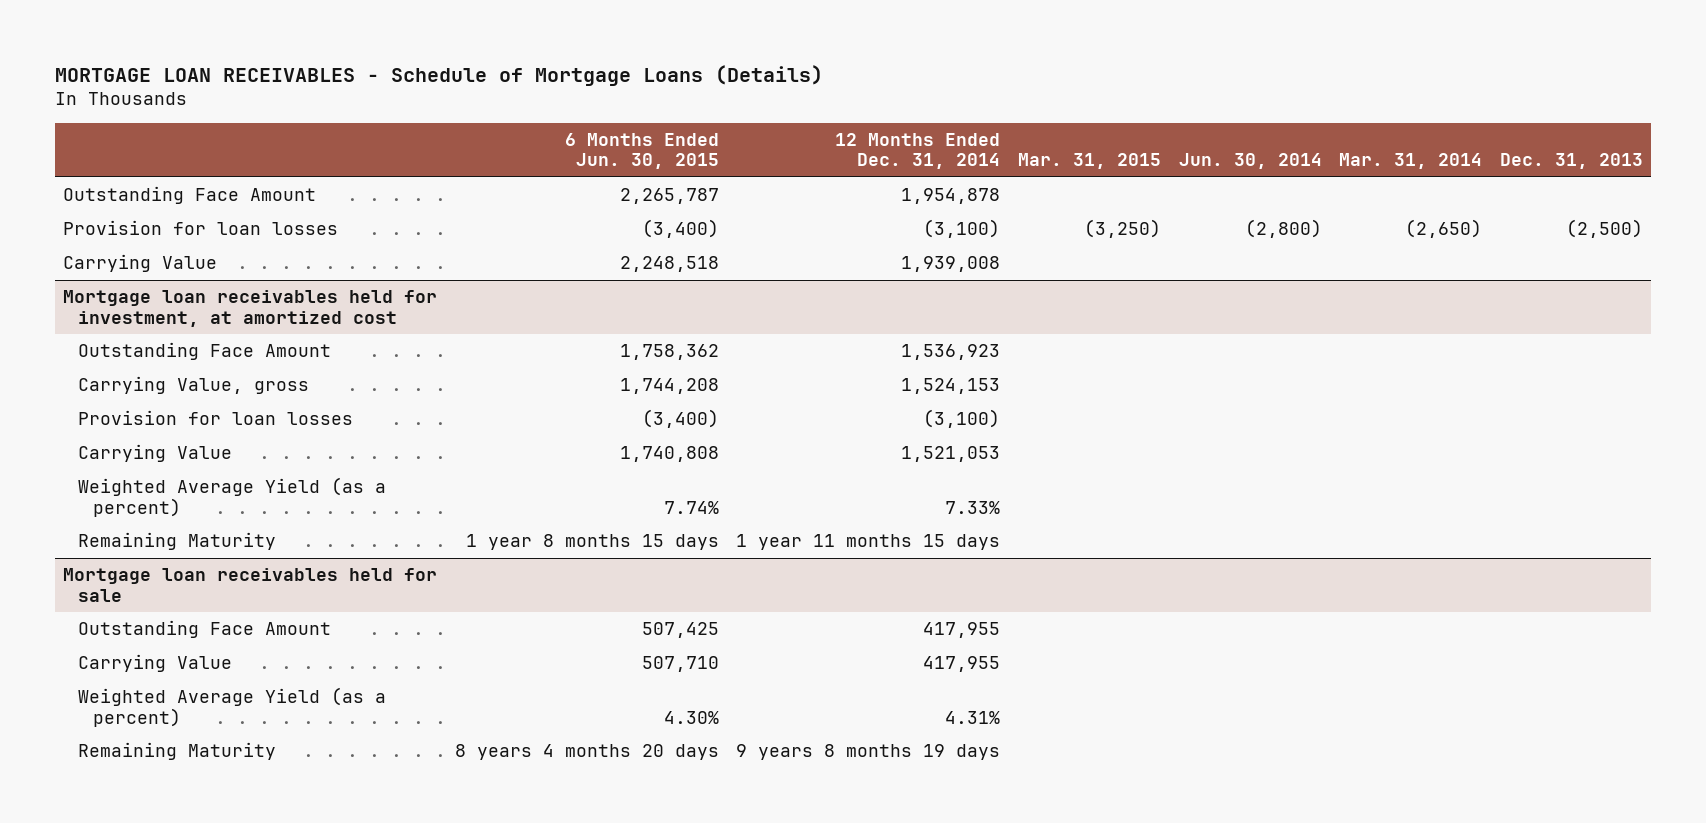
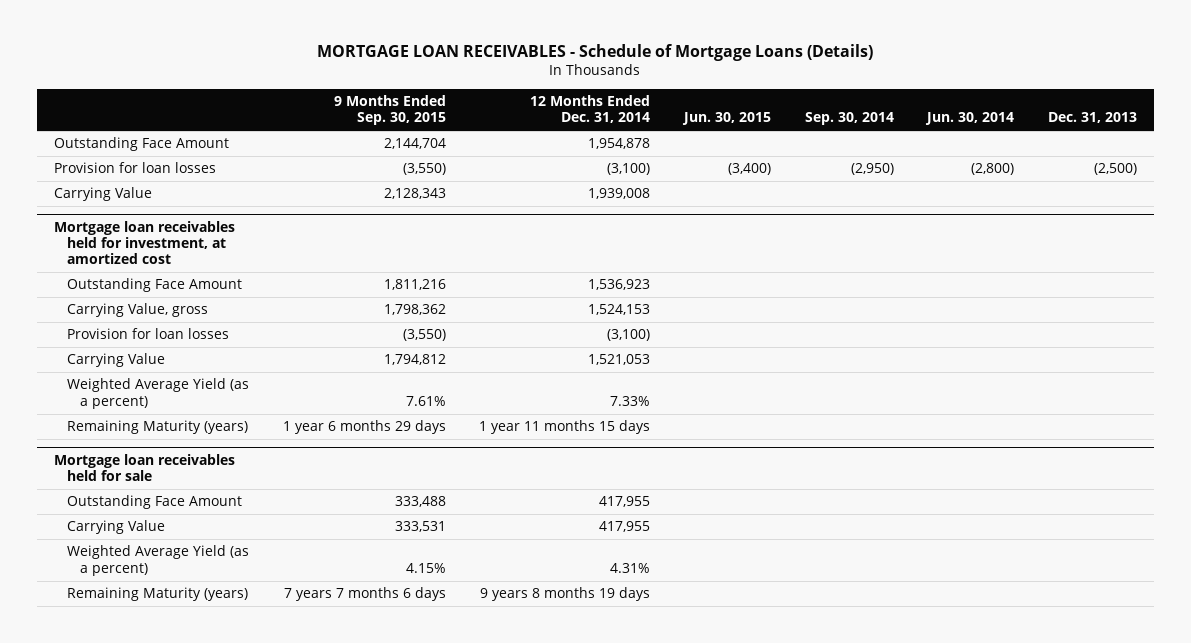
[564,133,719,170] 6 Months Ended Jun. 30, 2015 -> none
[1017,153,1161,170] Mar. 31, 2015 -> none
[1339,153,1483,170] Mar. 31, 2014 -> none
none -> [333,95,446,126] 9 Months Ended Sep. 30, 2015
none -> [682,112,772,126] Jun. 30, 2015
none -> [804,112,894,126] Sep. 30, 2014
[77,532,276,551] Remaining Maturity -> [66,420,248,435] Remaining Maturity (years)
[77,742,276,761] Remaining Maturity -> [66,587,248,602] Remaining Maturity (years)

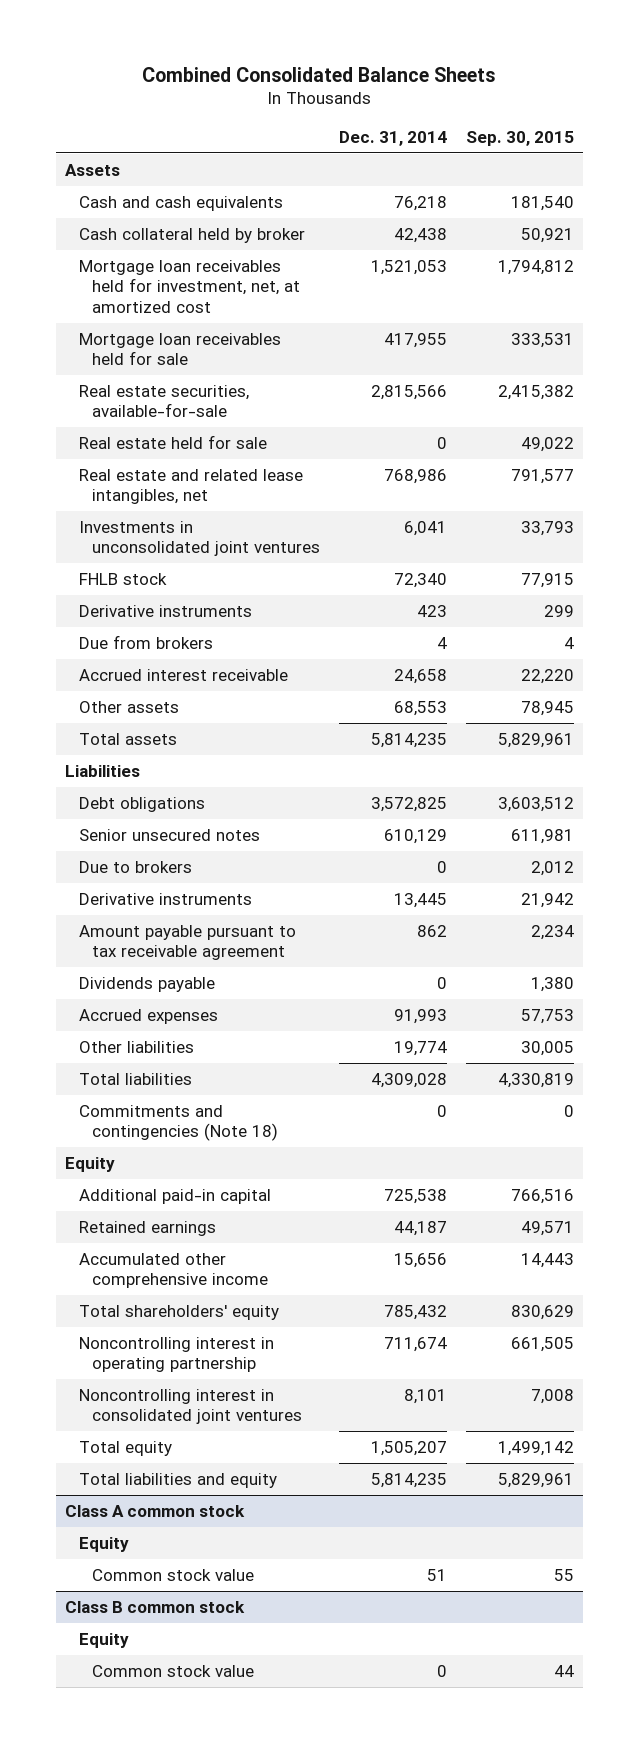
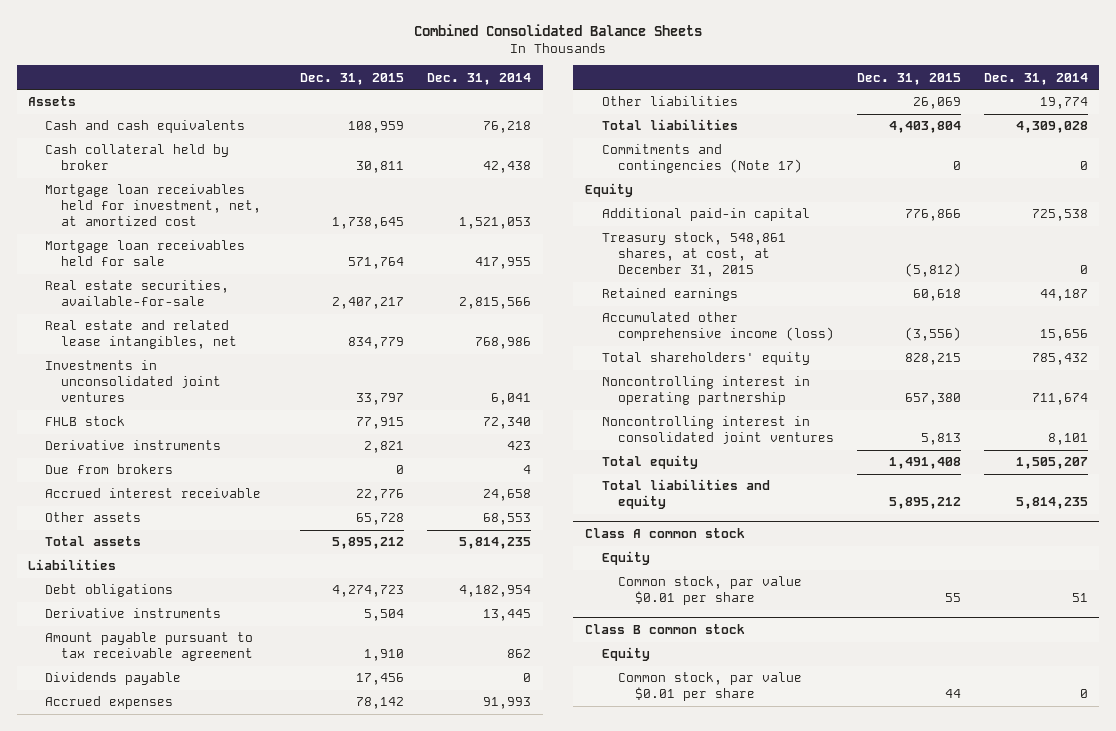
[465,130,574,146] Sep. 30, 2015 -> none
none -> [300,72,405,85] Dec. 31, 2015
[78,434,267,449] Real estate held for sale -> none
[78,828,260,841] Senior unsecured notes -> none
[78,860,192,873] Due to brokers -> none
[371,796,448,812] 3,572,825 -> [459,585,532,598] 4,182,954
[78,1104,279,1142] Commitments and contingencies (Note 18) -> [601,144,803,174] Commitments and contingencies (Note 17)
none -> [601,232,786,277] Treasury stock, 548,861 shares, at cost, at December 31, 2015
[78,1252,269,1289] Accumulated other comprehensive income -> [601,312,835,342] Accumulated other comprehensive income (loss)
[92,1568,255,1581] Common stock value -> [618,576,803,606] Common stock, par value $0.01 per share
[92,1664,255,1677] Common stock value -> [618,672,803,702] Common stock, par value $0.01 per share

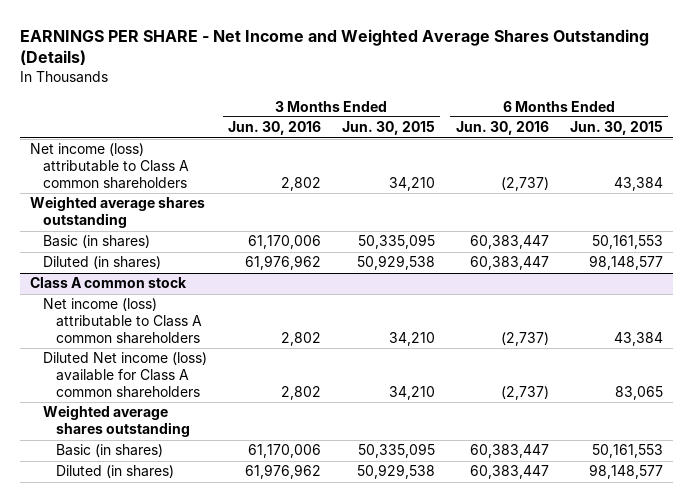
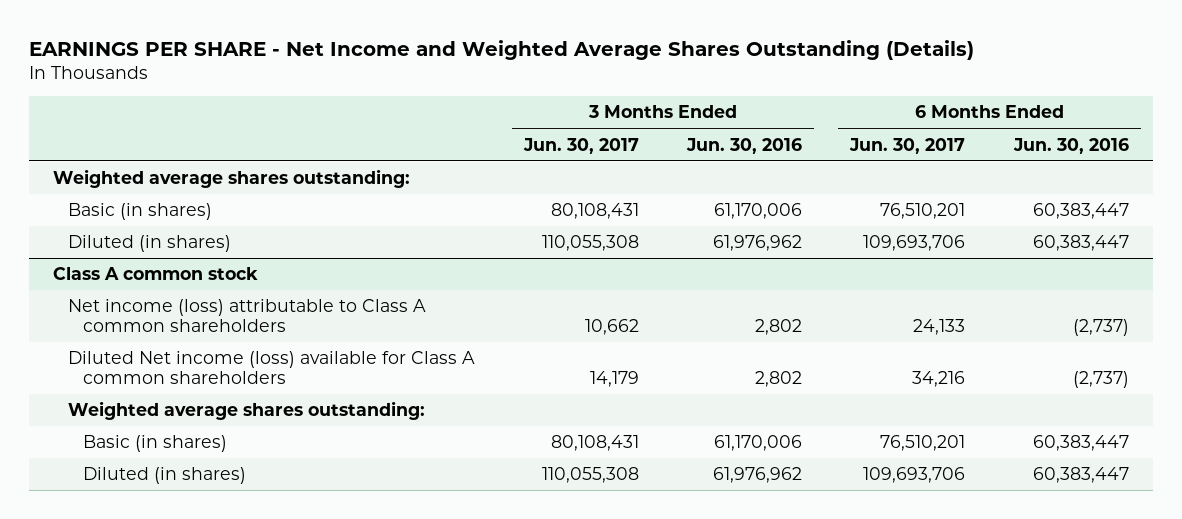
[341,121,435,136] Jun. 30, 2015 -> none
[569,121,663,136] Jun. 30, 2015 -> none
none -> [522,137,639,154] Jun. 30, 2017
none -> [849,137,966,154] Jun. 30, 2017
[30,143,190,190] Net income (loss) attributable to Class A common shareholders -> none
[30,196,206,229] Weighted average shares outstanding -> [53,169,411,189] Weighted average shares outstanding:
[43,405,191,438] Weighted average shares outstanding -> [68,401,426,421] Weighted average shares outstanding:

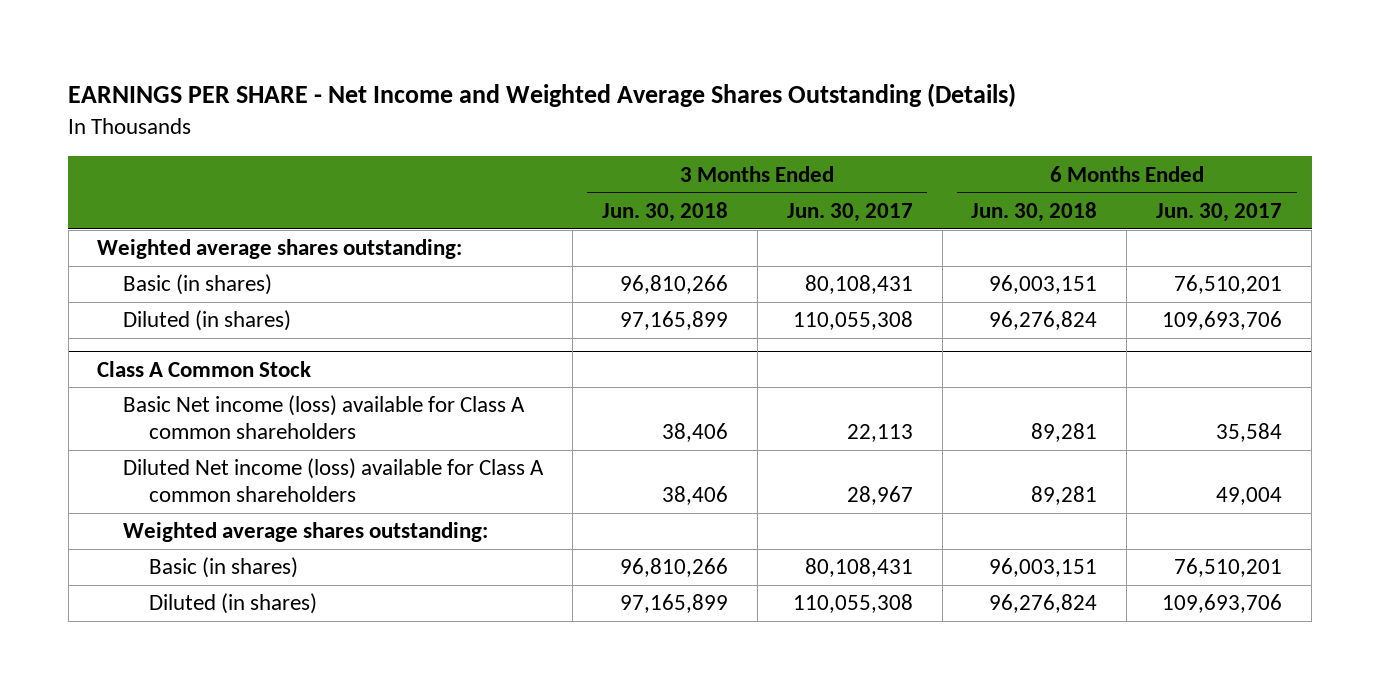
[685,137,802,154] Jun. 30, 2016 -> none
[1012,137,1129,154] Jun. 30, 2016 -> none
none -> [601,202,728,223] Jun. 30, 2018
none -> [971,202,1098,223] Jun. 30, 2018
[53,267,259,281] Class A common stock -> [97,360,312,377] Class A Common Stock
[68,299,427,333] Net income (loss) attributable to Class A common shareholders -> [123,395,526,439] Basic Net income (loss) available for Class A common shareholders
[584,319,639,336] 10,662 -> [846,423,913,442] 22,113
[913,319,966,336] 24,133 -> [1216,422,1283,442] 35,584
[589,371,639,388] 14,179 -> [846,485,913,505] 28,967
[912,371,966,388] 34,216 -> [1216,486,1283,505] 49,004

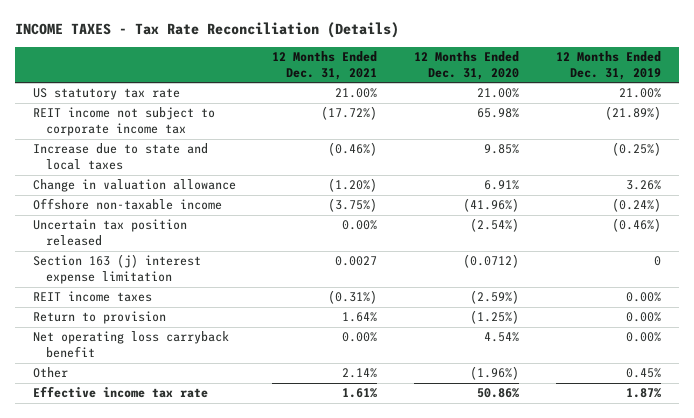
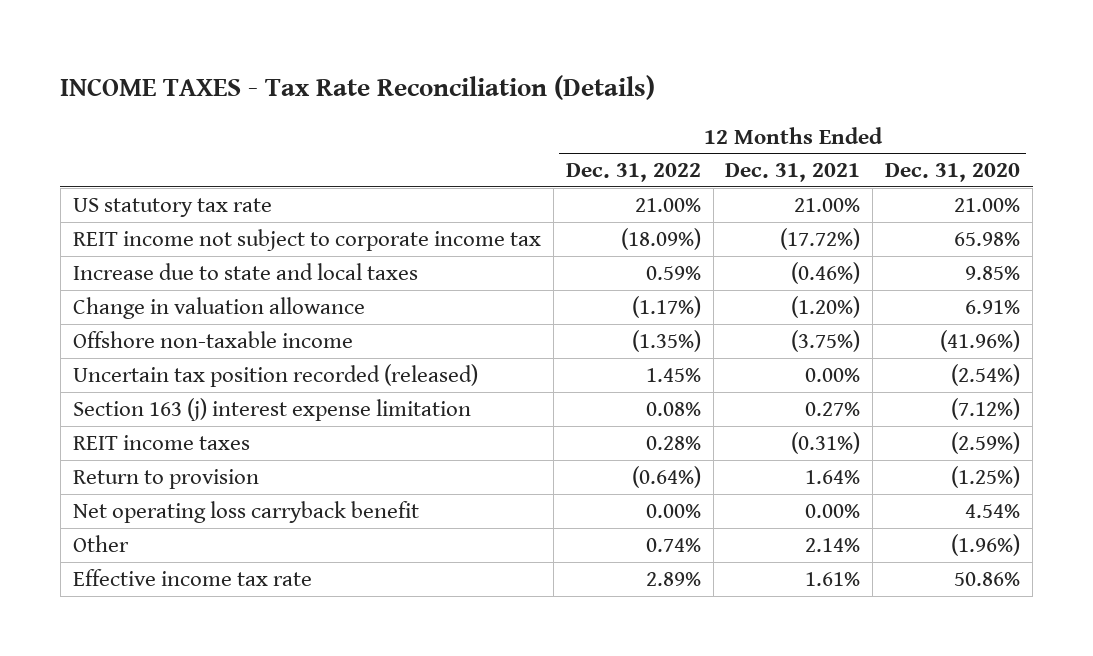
[555,50,661,80] 12 Months Ended Dec. 31, 2019 -> none
none -> [565,163,701,183] Dec. 31, 2022
[32,219,187,247] Uncertain tax position released -> [72,363,478,387] Uncertain tax position recorded (released)
[335,256,378,267] 0.0027 -> [805,401,861,416] 0.27%
[463,254,520,269] (0.0712) -> [951,397,1021,420] (7.12%)

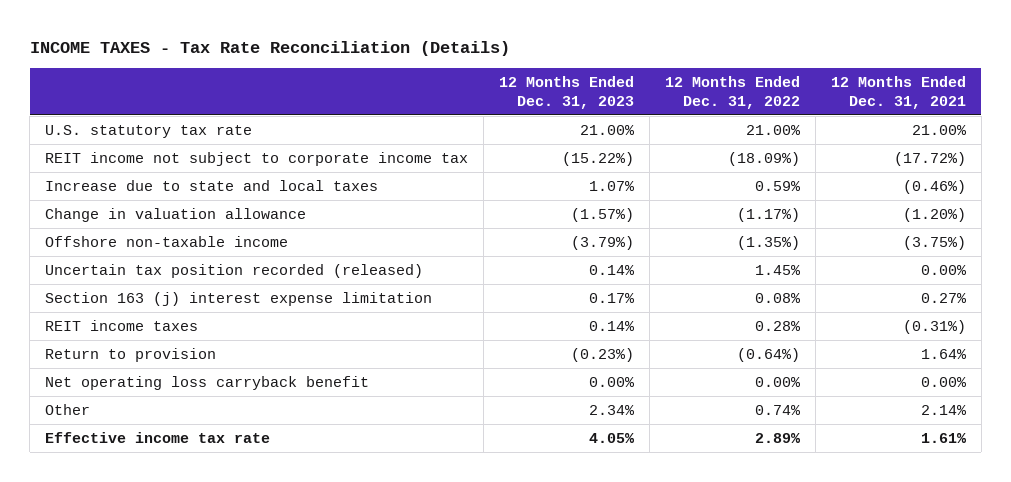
[885,163,1021,183] Dec. 31, 2020 -> none
none -> [499,75,635,109] 12 Months Ended Dec. 31, 2023
[72,197,272,217] US statutory tax rate -> [45,124,253,138] U.S. statutory tax rate

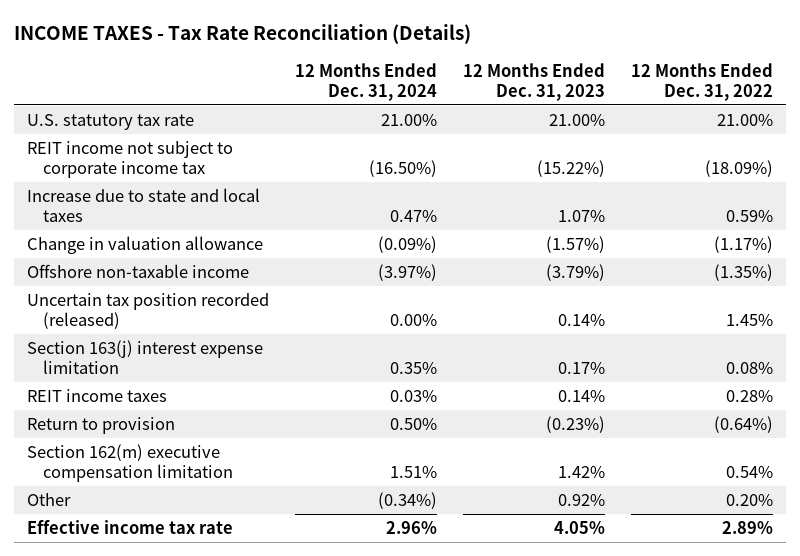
[830,75,966,109] 12 Months Ended Dec. 31, 2021 -> none
none -> [295,62,438,101] 12 Months Ended Dec. 31, 2024
[45,291,433,306] Section 163 (j) interest expense limitation -> [27,339,264,375] Section 163(j) interest expense limitation
[45,375,370,390] Net operating loss carryback benefit -> none
none -> [27,443,233,483] Section 162(m) executive compensation limitation
[589,404,636,415] 2.34% -> [558,493,606,506] 0.92%
[754,404,801,415] 0.74% -> [726,493,774,506] 0.20%

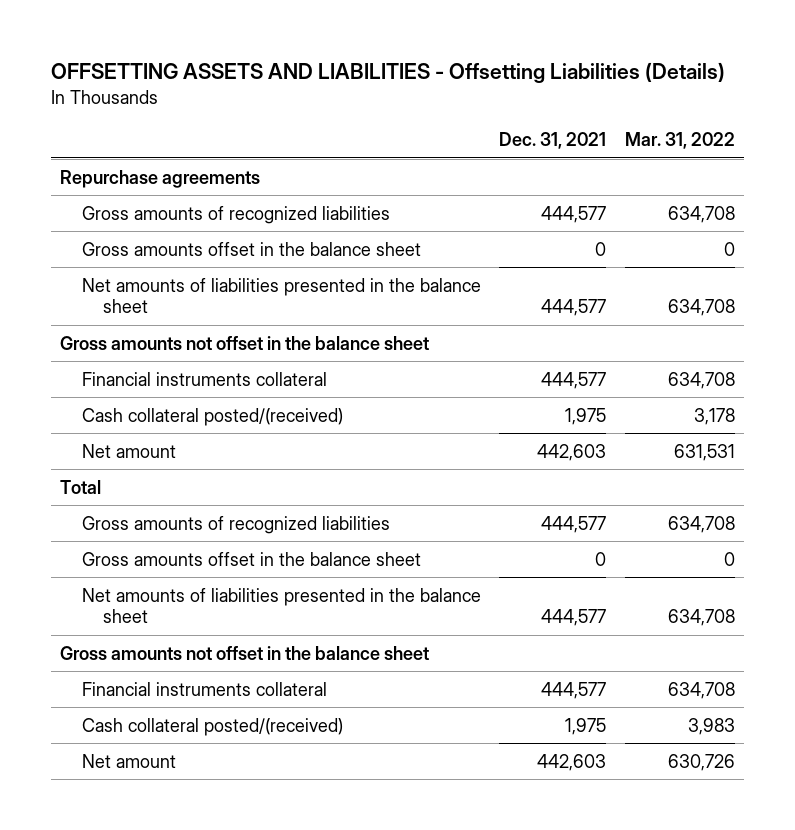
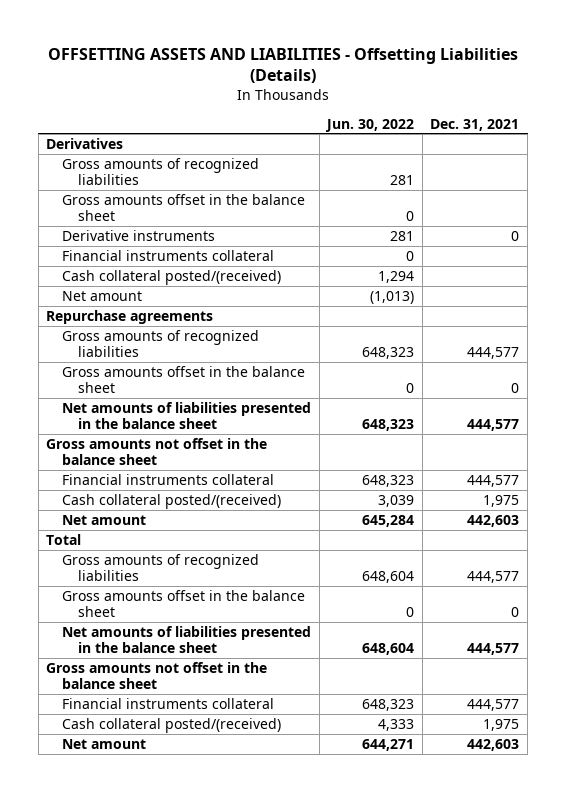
[624,132,735,150] Mar. 31, 2022 -> none
none -> [325,118,415,132] Jun. 30, 2022
none -> [46,137,124,149] Derivatives
none -> [61,157,259,185] Gross amounts of recognized liabilities
none -> [61,193,305,221] Gross amounts offset in the balance sheet
none -> [61,229,215,241] Derivative instruments
none -> [61,249,274,261] Financial instruments collateral
none -> [61,269,281,285] Cash collateral posted/(received)
none -> [61,290,142,301] Net amount

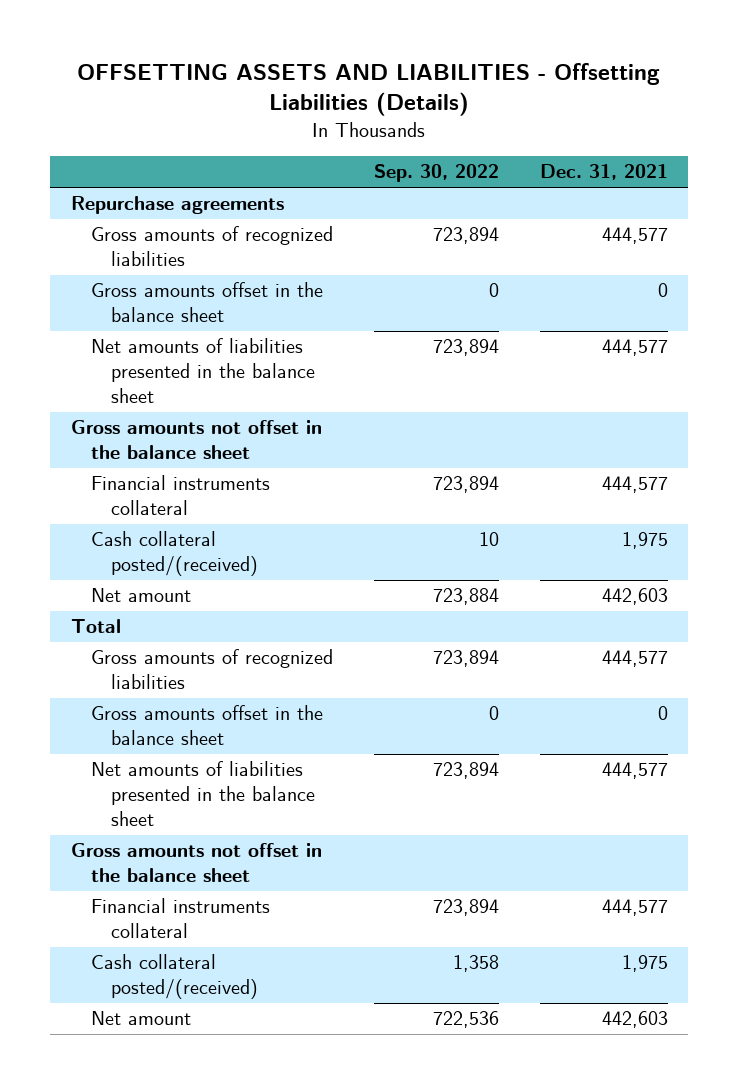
[325,118,415,132] Jun. 30, 2022 -> none
none -> [373,164,499,183] Sep. 30, 2022
[46,137,124,149] Derivatives -> none
[61,157,259,185] Gross amounts of recognized liabilities -> none
[61,193,305,221] Gross amounts offset in the balance sheet -> none
[61,229,215,241] Derivative instruments -> none
[61,249,274,261] Financial instruments collateral -> none
[61,269,281,285] Cash collateral posted/(received) -> none
[61,290,142,301] Net amount -> none

